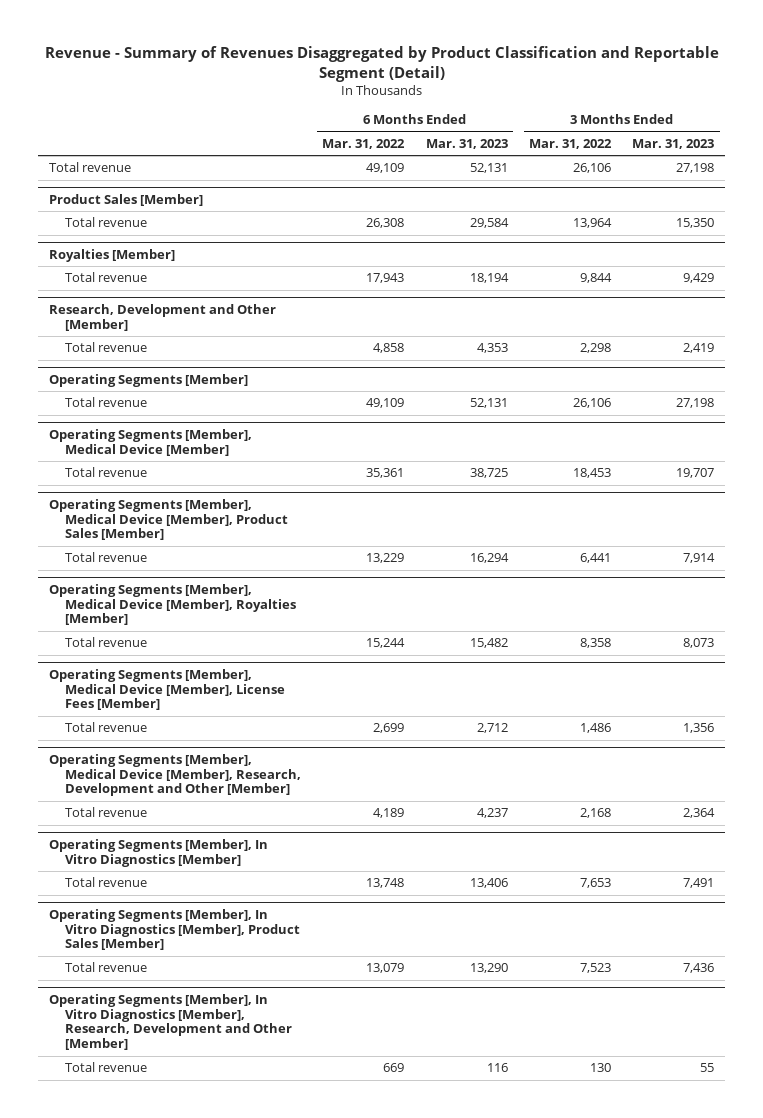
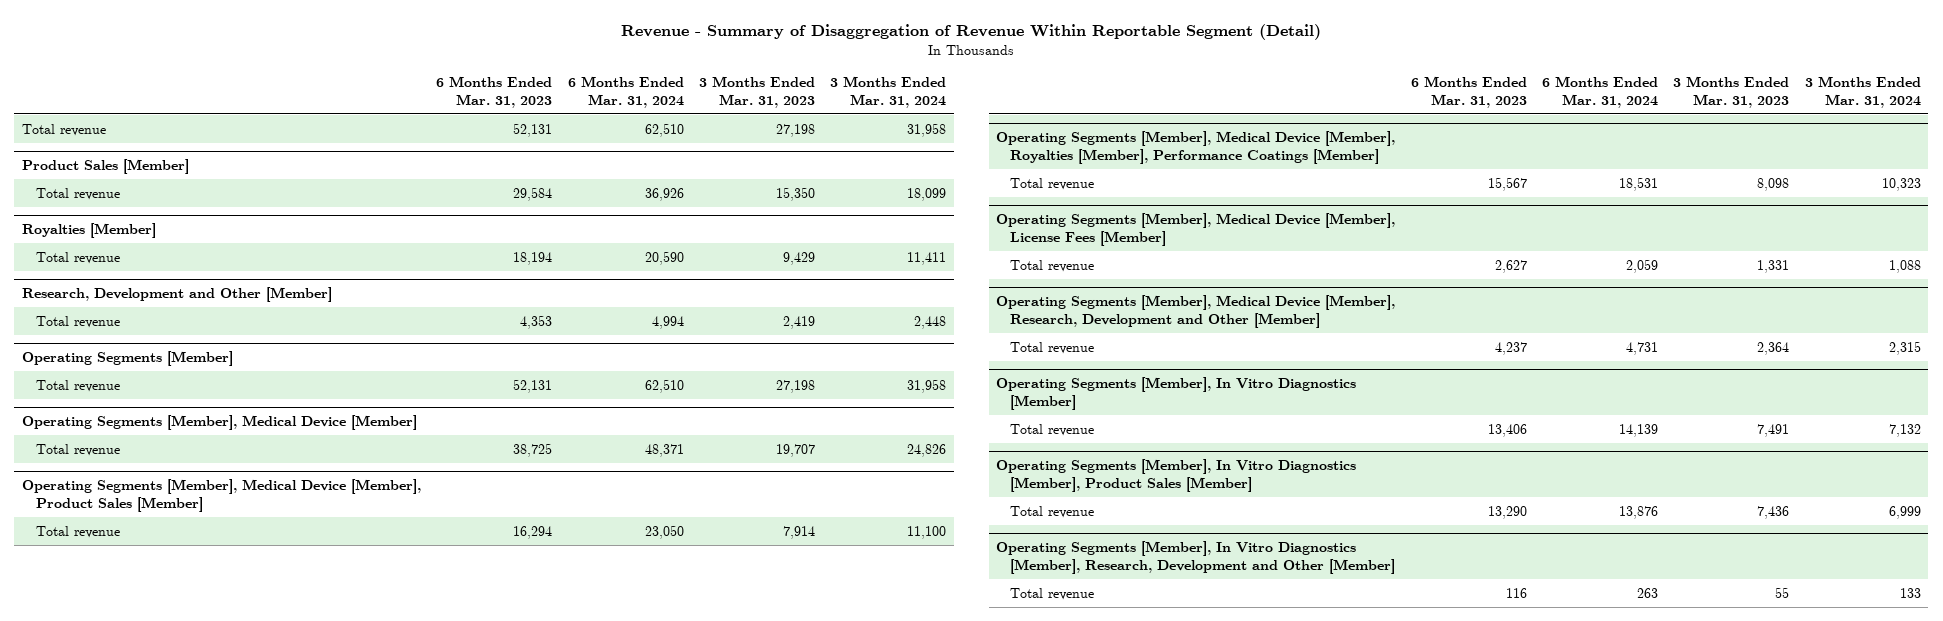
[44,46,719,82] Revenue - Summary of Revenues Disaggregated by Product Classification and Reportable Segment (Detail) -> [621,23,1322,40] Revenue - Summary of Disaggregation of Revenue Within Reportable Segment (Detail)
[322,139,406,150] Mar. 31, 2022 -> none
[529,139,613,150] Mar. 31, 2022 -> none
none -> [567,76,684,108] 6 Months Ended Mar. 31, 2024
none -> [830,76,947,108] 3 Months Ended Mar. 31, 2024
[49,583,296,626] Operating Segments [Member], Medical Device [Member], Royalties [Member] -> [996,131,1396,165] Operating Segments [Member], Medical Device [Member], Royalties [Member], Performance Coatings [Member]
[469,638,508,649] 15,482 -> [1487,176,1527,191] 15,567
[683,638,715,649] 8,073 -> [1757,177,1790,191] 8,098
[476,723,508,734] 2,712 -> [1494,259,1527,273] 2,627
[683,723,715,734] 1,356 -> [1757,259,1790,273] 1,331

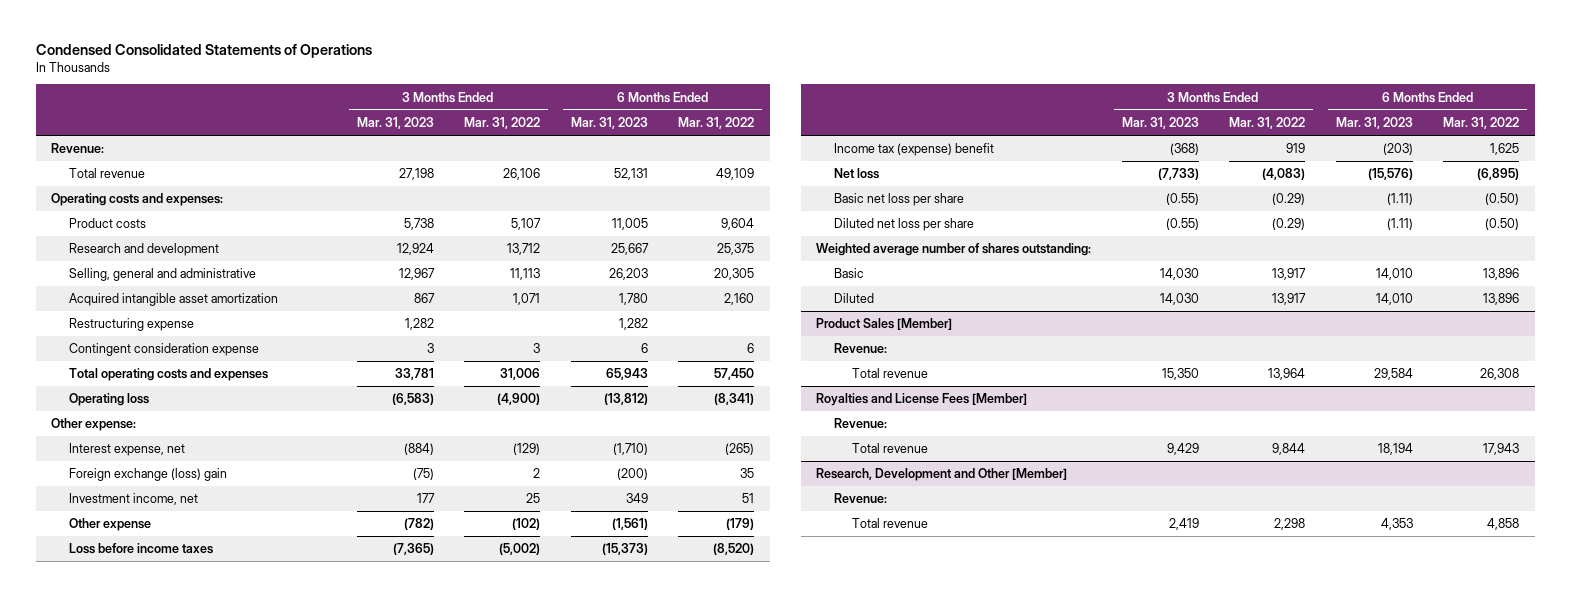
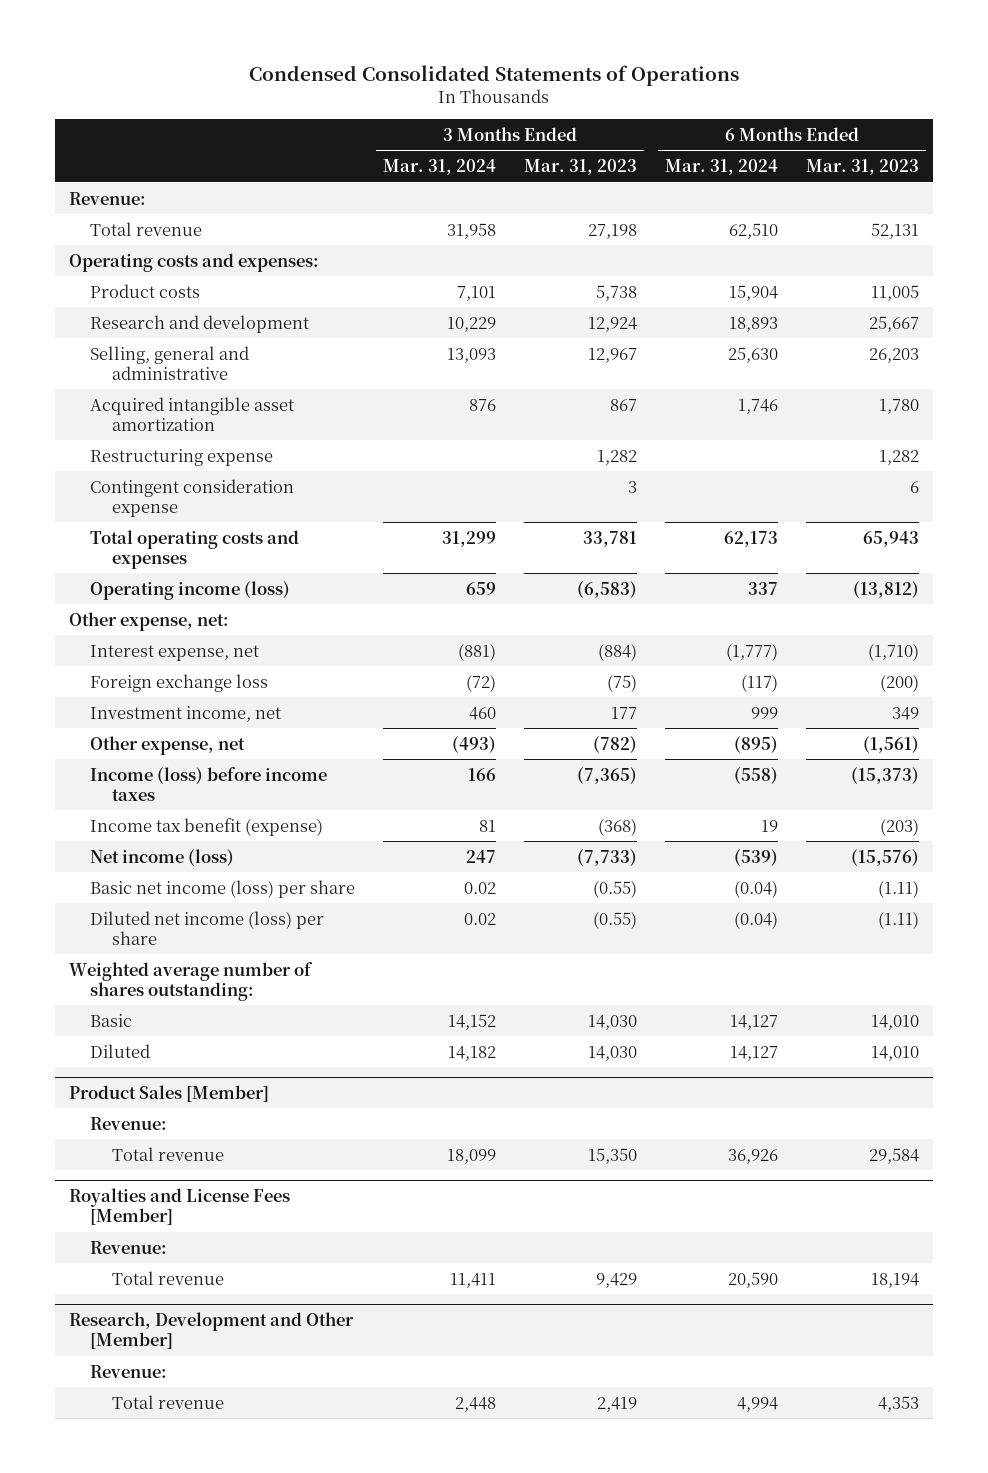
[464,117,541,130] Mar. 31, 2022 -> none
[678,117,755,130] Mar. 31, 2022 -> none
none -> [383,158,497,175] Mar. 31, 2024
none -> [665,158,779,175] Mar. 31, 2024
[69,393,150,407] Operating loss -> [90,580,291,600] Operating income (loss)
[51,418,137,432] Other expense: -> [69,611,230,631] Other expense, net:
[69,468,228,482] Foreign exchange (loss) gain -> [90,673,269,692] Foreign exchange loss
[69,518,152,532] Other expense -> [90,735,246,755] Other expense, net
[69,543,214,555] Loss before income taxes -> [90,766,328,801] Income (loss) before income taxes
[834,143,995,157] Income tax (expense) benefit -> [90,817,324,836] Income tax benefit (expense)
[834,168,880,180] Net loss -> [90,848,235,866] Net income (loss)
[834,193,965,207] Basic net loss per share -> [90,879,356,898] Basic net income (loss) per share
[834,218,975,232] Diluted net loss per share -> [90,910,325,945] Diluted net income (loss) per share

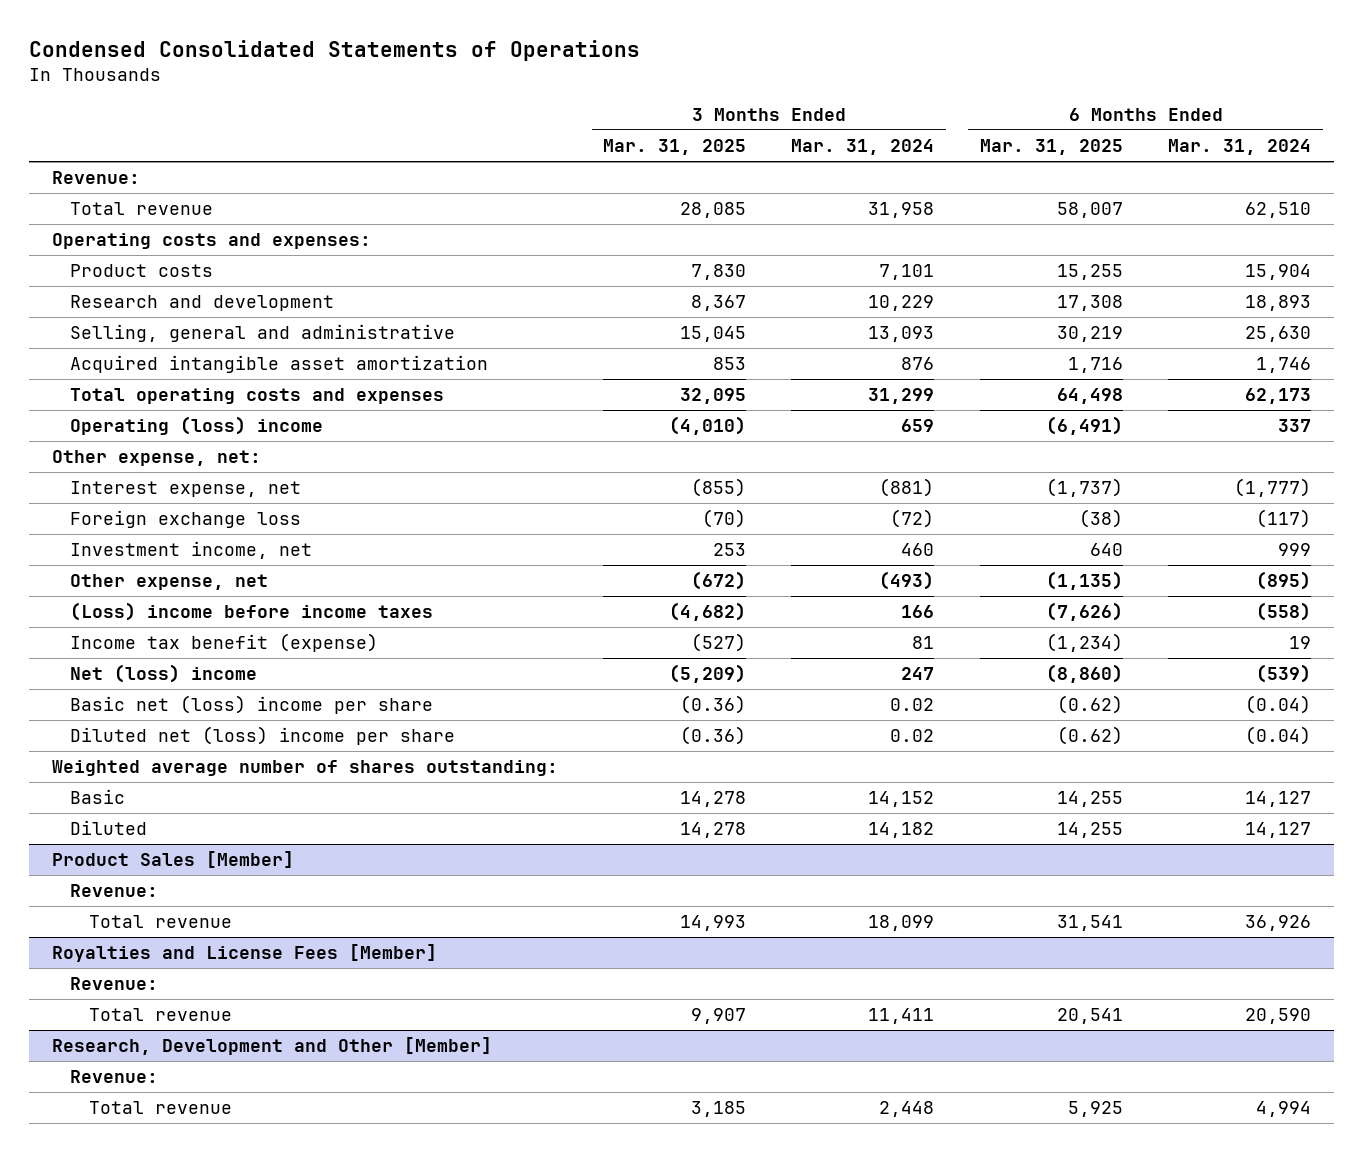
[524,158,638,175] Mar. 31, 2023 -> none
[806,158,920,175] Mar. 31, 2023 -> none
none -> [602,138,746,155] Mar. 31, 2025
none -> [979,138,1123,155] Mar. 31, 2025
[90,448,274,466] Restructuring expense -> none
[90,478,295,517] Contingent consideration expense -> none
[90,580,291,600] Operating income (loss) -> [70,416,324,436] Operating (loss) income
[90,766,328,801] Income (loss) before income taxes -> [70,602,434,622] (Loss) income before income taxes
[90,848,235,866] Net income (loss) -> [70,664,258,684] Net (loss) income
[90,879,356,898] Basic net income (loss) per share -> [70,695,434,715] Basic net (loss) income per share
[90,910,325,945] Diluted net income (loss) per share -> [70,726,456,746] Diluted net (loss) income per share

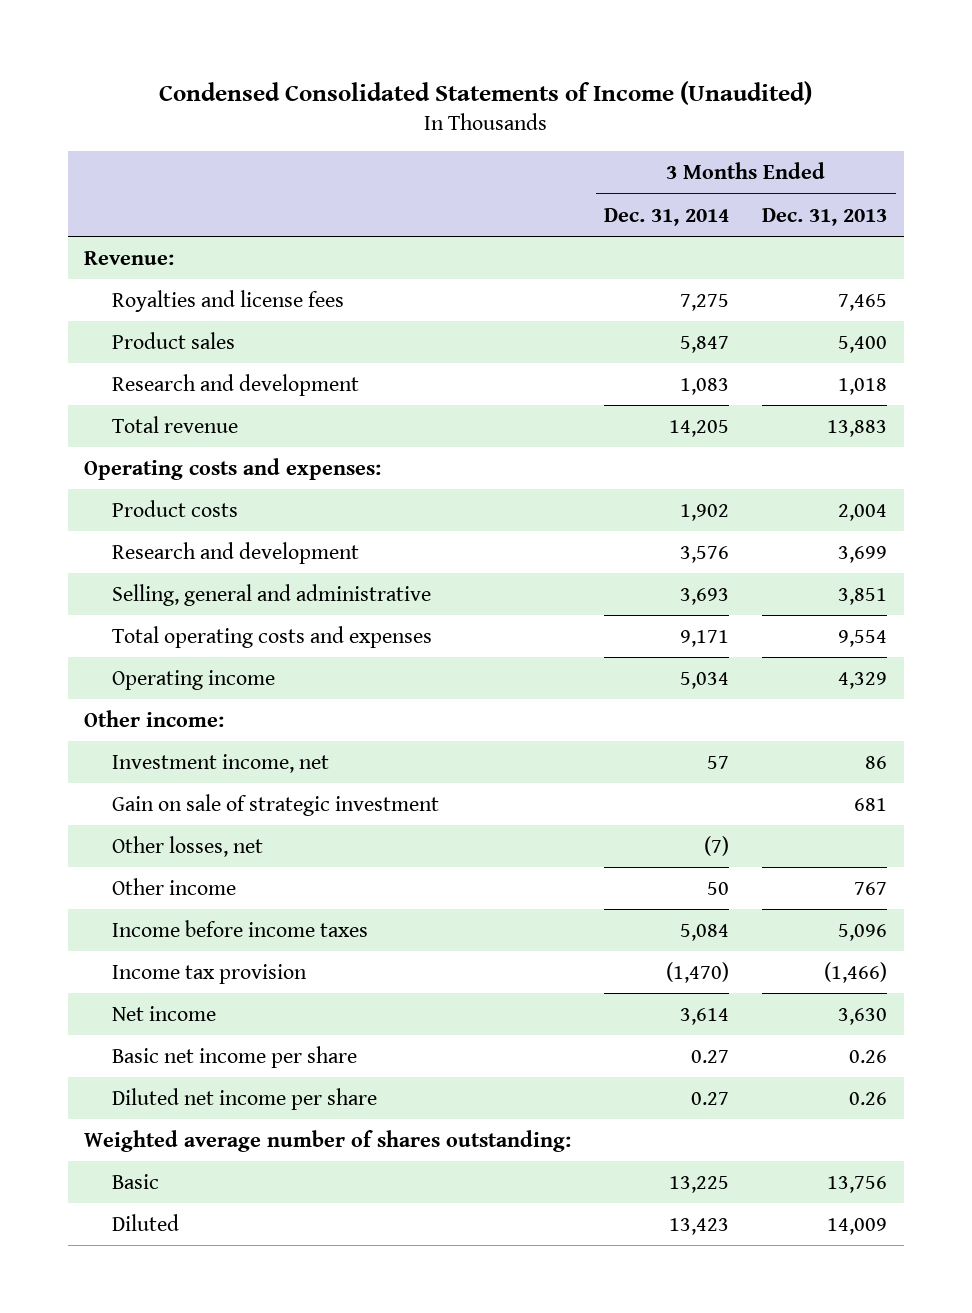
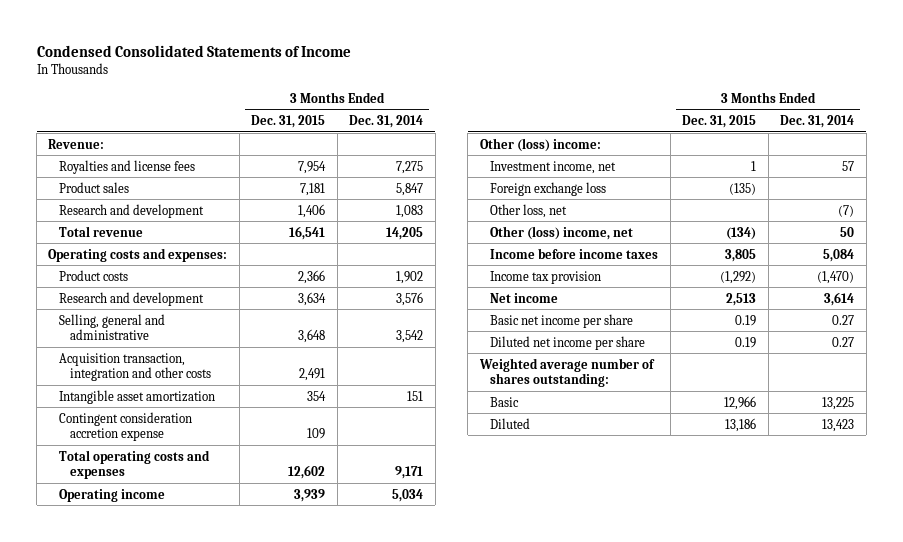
[158,80,812,105] Condensed Consolidated Statements of Income (Unaudited) -> [36,44,351,57] Condensed Consolidated Statements of Income
[762,207,888,226] Dec. 31, 2013 -> none
none -> [251,115,326,129] Dec. 31, 2015
[680,587,730,605] 3,693 -> [396,330,424,344] 3,542
none -> [59,352,211,382] Acquisition transaction, integration and other costs
none -> [59,389,216,404] Intangible asset amortization
none -> [59,411,193,442] Contingent consideration accretion expense
[84,709,225,727] Other income: -> [479,137,601,152] Other (loss) income:
[111,793,439,816] Gain on sale of strategic investment -> none
none -> [490,181,607,196] Foreign exchange loss
[111,835,263,857] Other losses, net -> [490,203,568,218] Other loss, net
[111,877,236,895] Other income -> [490,225,634,240] Other (loss) income, net

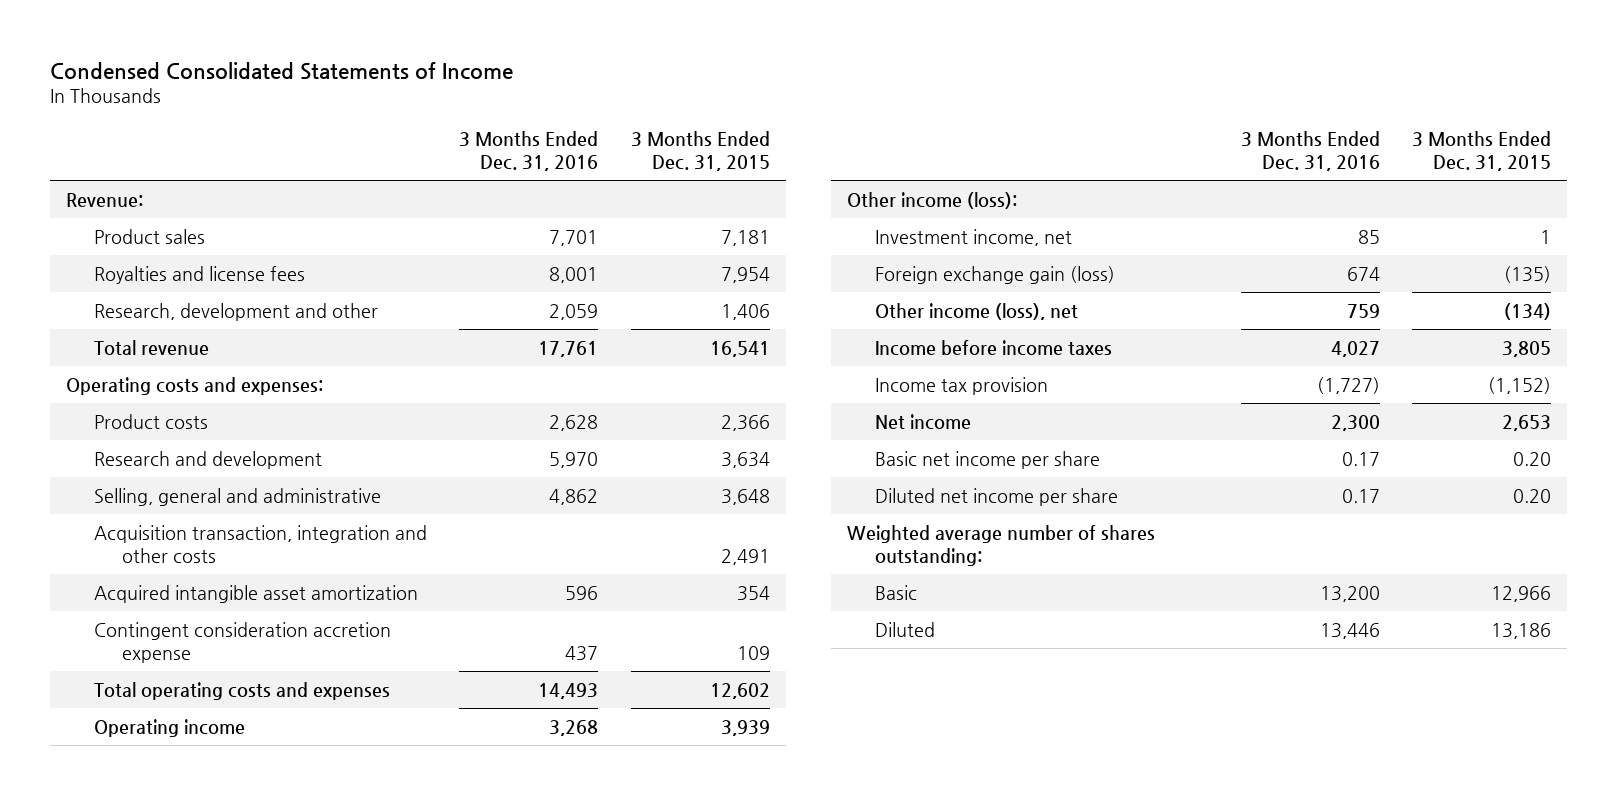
[349,115,424,129] Dec. 31, 2014 -> none
none -> [459,130,599,171] 3 Months Ended Dec. 31, 2016
[59,159,196,174] Royalties and license fees -> [93,265,305,284] Royalties and license fees
[59,203,205,218] Research and development -> [93,302,378,321] Research, development and other
[59,389,216,404] Intangible asset amortization -> [93,584,418,603] Acquired intangible asset amortization
[479,137,601,152] Other (loss) income: -> [847,191,1018,209] Other income (loss):
[490,203,568,218] Other loss, net -> none
[490,181,607,196] Foreign exchange loss -> [875,265,1116,284] Foreign exchange gain (loss)
[490,225,634,240] Other (loss) income, net -> [875,302,1079,320] Other income (loss), net
[720,270,757,284] (1,292) -> [1488,376,1552,394] (1,152)
[726,292,757,306] 2,513 -> [1502,414,1552,431] 2,653
[735,314,757,326] 0.19 -> [1513,451,1552,466] 0.20
[735,336,757,348] 0.19 -> [1513,488,1552,503] 0.20

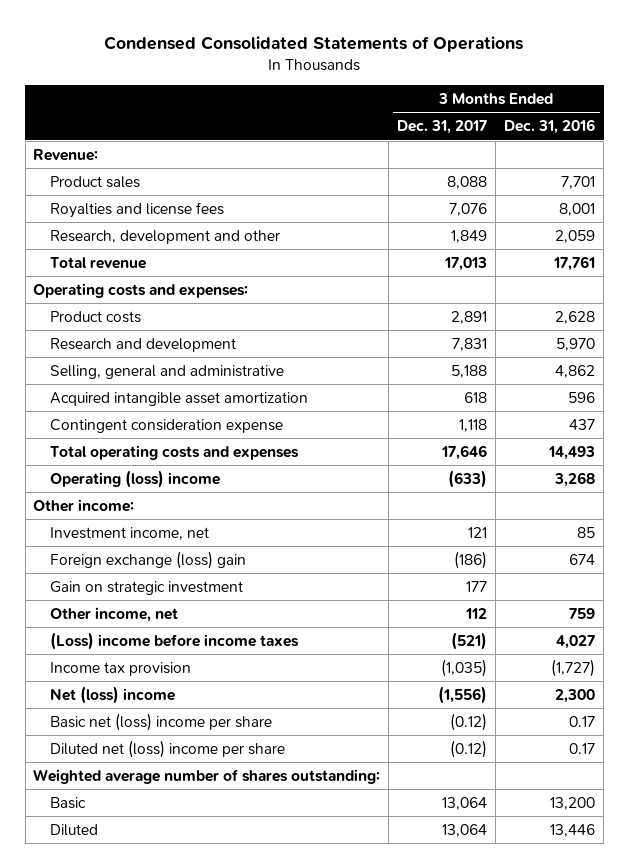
[49,61,513,80] Condensed Consolidated Statements of Income -> [104,35,524,52] Condensed Consolidated Statements of Operations
[630,130,770,171] 3 Months Ended Dec. 31, 2015 -> none
none -> [397,120,488,135] Dec. 31, 2017
[93,524,427,564] Acquisition transaction, integration and other costs -> none
[93,621,391,664] Contingent consideration accretion expense -> [49,418,283,433] Contingent consideration expense
[93,718,245,737] Operating income -> [49,469,220,488] Operating (loss) income
[847,191,1018,209] Other income (loss): -> [33,498,135,512] Other income:
[875,265,1116,284] Foreign exchange gain (loss) -> [49,550,246,569] Foreign exchange (loss) gain
none -> [49,580,243,595] Gain on strategic investment
[875,302,1079,320] Other income (loss), net -> [49,606,178,622] Other income, net
[875,339,1113,356] Income before income taxes -> [49,631,299,650] (Loss) income before income taxes
[875,413,972,430] Net income -> [49,685,175,704] Net (loss) income
[875,450,1101,469] Basic net income per share -> [49,712,272,731] Basic net (loss) income per share
[875,487,1119,506] Diluted net income per share -> [49,739,285,758] Diluted net (loss) income per share

